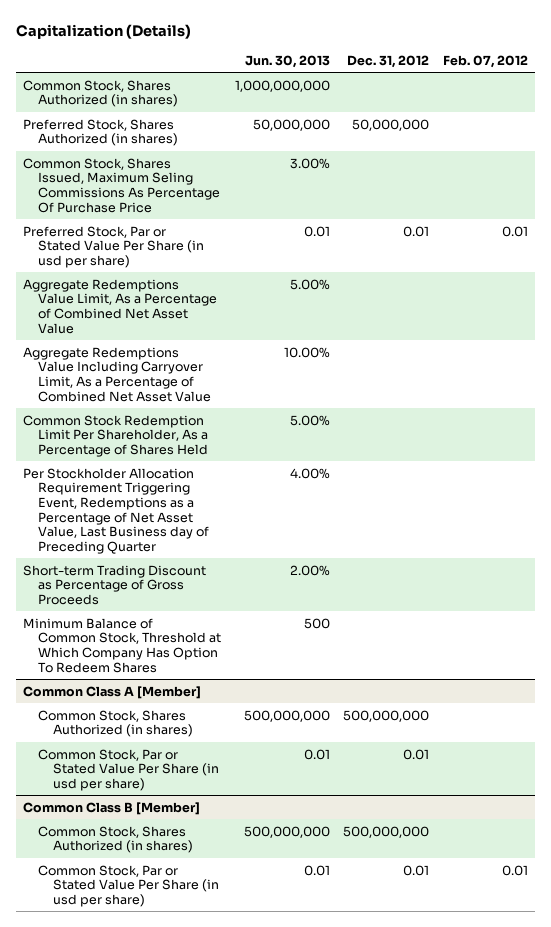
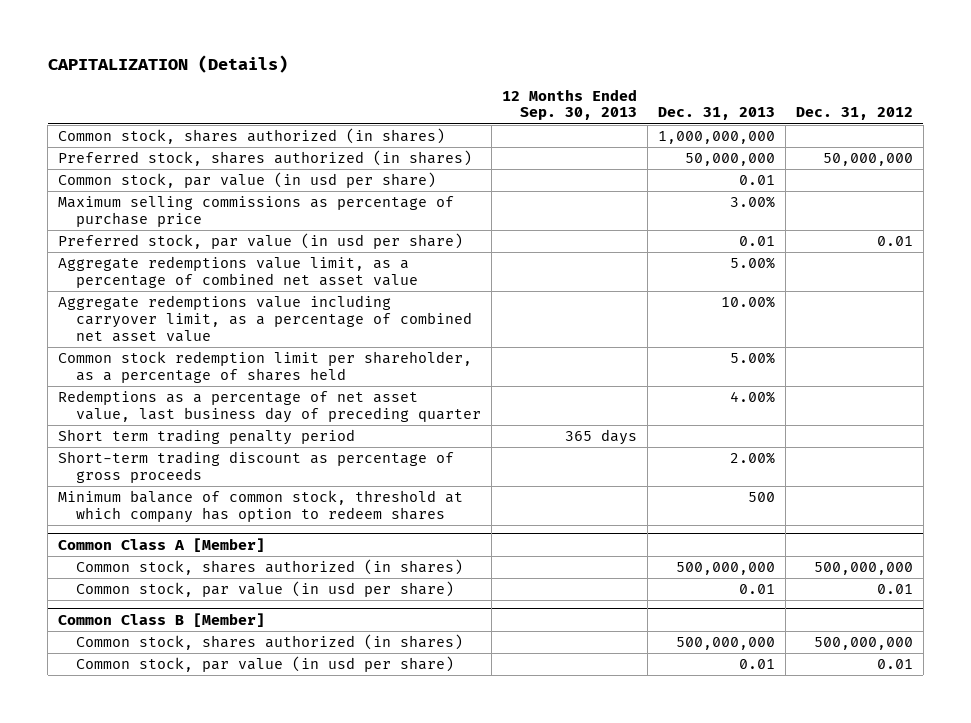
[15,23,191,39] Capitalization (Details) -> [47,55,288,74] CAPITALIZATION (Details)
[244,54,330,68] Jun. 30, 2013 -> none
[443,54,529,68] Feb. 07, 2012 -> none
none -> [501,88,637,121] 12 Months Ended Sep. 30, 2013
none -> [657,107,775,121] Dec. 31, 2013
[22,79,178,108] Common Stock, Shares Authorized (in shares) -> [58,128,446,145] Common stock, shares authorized (in shares)
[22,118,178,147] Preferred Stock, Shares Authorized (in shares) -> [58,150,473,167] Preferred stock, shares authorized (in shares)
none -> [58,172,437,189] Common stock, par value (in usd per share)
[22,157,220,213] Common Stock, Shares Issued, Maximum Seling Commissions As Percentage Of Purchase Price -> [58,196,455,227] Maximum selling commissions as percentage of purchase price
[22,225,204,268] Preferred Stock, Par or Stated Value Per Share (in usd per share) -> [58,233,464,250] Preferred stock, par value (in usd per share)
[22,278,217,334] Aggregate Redemptions Value Limit, As a Percentage of Combined Net Asset Value -> [58,256,418,288] Aggregate redemptions value limit, as a percentage of combined net asset value
[22,346,211,402] Aggregate Redemptions Value Including Carryover Limit, As a Percentage of Combined Net Asset Value -> [58,295,472,342] Aggregate redemptions value including carryover limit, as a percentage of combined net asset value
[22,414,208,457] Common Stock Redemption Limit Per Shareholder, As a Percentage of Shares Held -> [58,351,473,383] Common stock redemption limit per shareholder, as a percentage of shares held
[22,467,209,554] Per Stockholder Allocation Requirement Triggering Event, Redemptions as a Percentage of Net Asset Value, Last Business day of Preceding Quarter -> [58,390,481,423] Redemptions as a percentage of net asset value, last business day of preceding quarter
none -> [58,429,356,446] Short term trading penalty period
[22,564,206,605] Short-term Trading Discount as Percentage of Gross Proceeds -> [58,451,455,483] Short-term trading discount as percentage of gross proceeds
[22,617,221,673] Minimum Balance of Common Stock, Threshold at Which Company Has Option To Redeem Shares -> [58,490,464,523] Minimum balance of common stock, threshold at which company has option to redeem shares
[37,709,193,738] Common Stock, Shares Authorized (in shares) -> [75,559,463,576] Common stock, shares authorized (in shares)
[37,748,219,791] Common Stock, Par or Stated Value Per Share (in usd per share) -> [75,581,454,598] Common stock, par value (in usd per share)
[37,825,193,854] Common Stock, Shares Authorized (in shares) -> [75,634,463,651] Common stock, shares authorized (in shares)
[37,864,219,907] Common Stock, Par or Stated Value Per Share (in usd per share) -> [75,656,454,673] Common stock, par value (in usd per share)

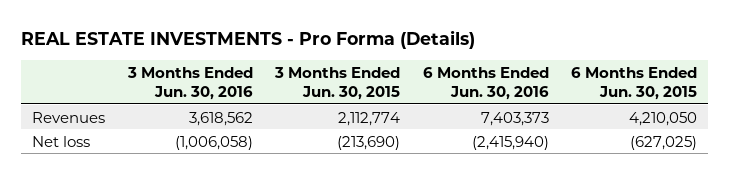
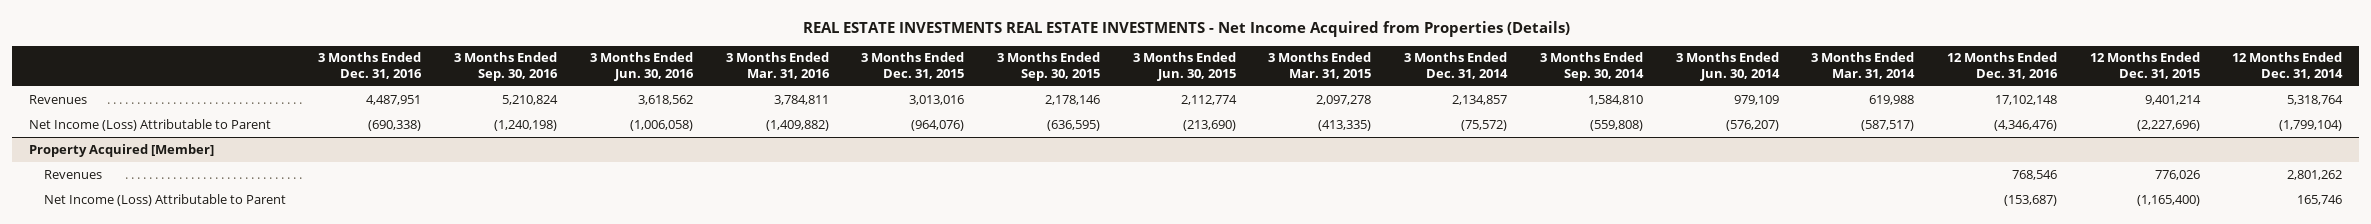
[21,29,476,49] REAL ESTATE INVESTMENTS - Pro Forma (Details) -> [802,20,1570,37] REAL ESTATE INVESTMENTS REAL ESTATE INVESTMENTS - Net Income Acquired from Properties (Details)
[422,66,549,101] 6 Months Ended Jun. 30, 2016 -> none
[570,66,697,101] 6 Months Ended Jun. 30, 2015 -> none
none -> [318,52,423,80] 3 Months Ended Dec. 31, 2016
none -> [454,52,559,82] 3 Months Ended Sep. 30, 2016
none -> [725,52,830,80] 3 Months Ended Mar. 31, 2016
none -> [861,52,965,80] 3 Months Ended Dec. 31, 2015
none -> [996,52,1100,82] 3 Months Ended Sep. 30, 2015
none -> [1268,52,1372,80] 3 Months Ended Mar. 31, 2015
none -> [1404,52,1509,80] 3 Months Ended Dec. 31, 2014
none -> [1539,52,1644,82] 3 Months Ended Sep. 30, 2014
none -> [1675,52,1780,82] 3 Months Ended Jun. 30, 2014
none -> [1811,52,1916,80] 3 Months Ended Mar. 31, 2014
none -> [1946,52,2058,80] 12 Months Ended Dec. 31, 2016
none -> [2089,52,2200,80] 12 Months Ended Dec. 31, 2015
none -> [2232,52,2344,80] 12 Months Ended Dec. 31, 2014
[32,135,91,147] Net loss -> [28,118,271,131] Net Income (Loss) Attributable to Parent
none -> [28,143,214,157] Property Acquired [Member]
none -> [43,169,102,179] Revenues
none -> [43,193,286,206] Net Income (Loss) Attributable to Parent

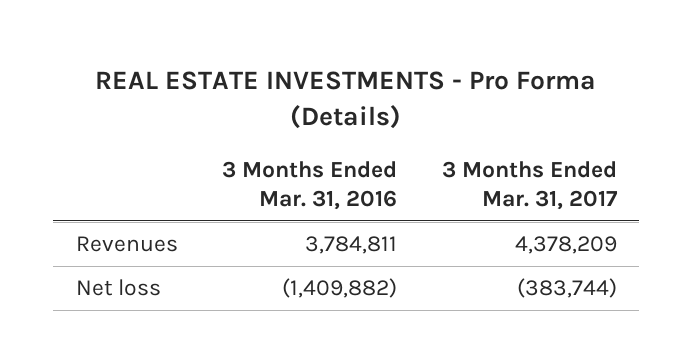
[802,20,1570,37] REAL ESTATE INVESTMENTS REAL ESTATE INVESTMENTS - Net Income Acquired from Properties (Details) -> [95,70,597,129] REAL ESTATE INVESTMENTS - Pro Forma (Details)
[318,52,423,80] 3 Months Ended Dec. 31, 2016 -> none
[454,52,559,82] 3 Months Ended Sep. 30, 2016 -> none
[589,52,694,82] 3 Months Ended Jun. 30, 2016 -> none
[861,52,965,80] 3 Months Ended Dec. 31, 2015 -> none
[996,52,1100,82] 3 Months Ended Sep. 30, 2015 -> none
[1132,52,1236,82] 3 Months Ended Jun. 30, 2015 -> none
[1268,52,1372,80] 3 Months Ended Mar. 31, 2015 -> none
[1404,52,1509,80] 3 Months Ended Dec. 31, 2014 -> none
[1539,52,1644,82] 3 Months Ended Sep. 30, 2014 -> none
[1675,52,1780,82] 3 Months Ended Jun. 30, 2014 -> none
[1811,52,1916,80] 3 Months Ended Mar. 31, 2014 -> none
[1946,52,2058,80] 12 Months Ended Dec. 31, 2016 -> none
[2089,52,2200,80] 12 Months Ended Dec. 31, 2015 -> none
[2232,52,2344,80] 12 Months Ended Dec. 31, 2014 -> none
none -> [442,161,619,210] 3 Months Ended Mar. 31, 2017
[28,143,214,157] Property Acquired [Member] -> none
[43,169,102,179] Revenues -> none
[43,193,286,206] Net Income (Loss) Attributable to Parent -> none
[28,118,271,131] Net Income (Loss) Attributable to Parent -> [75,279,161,297] Net loss

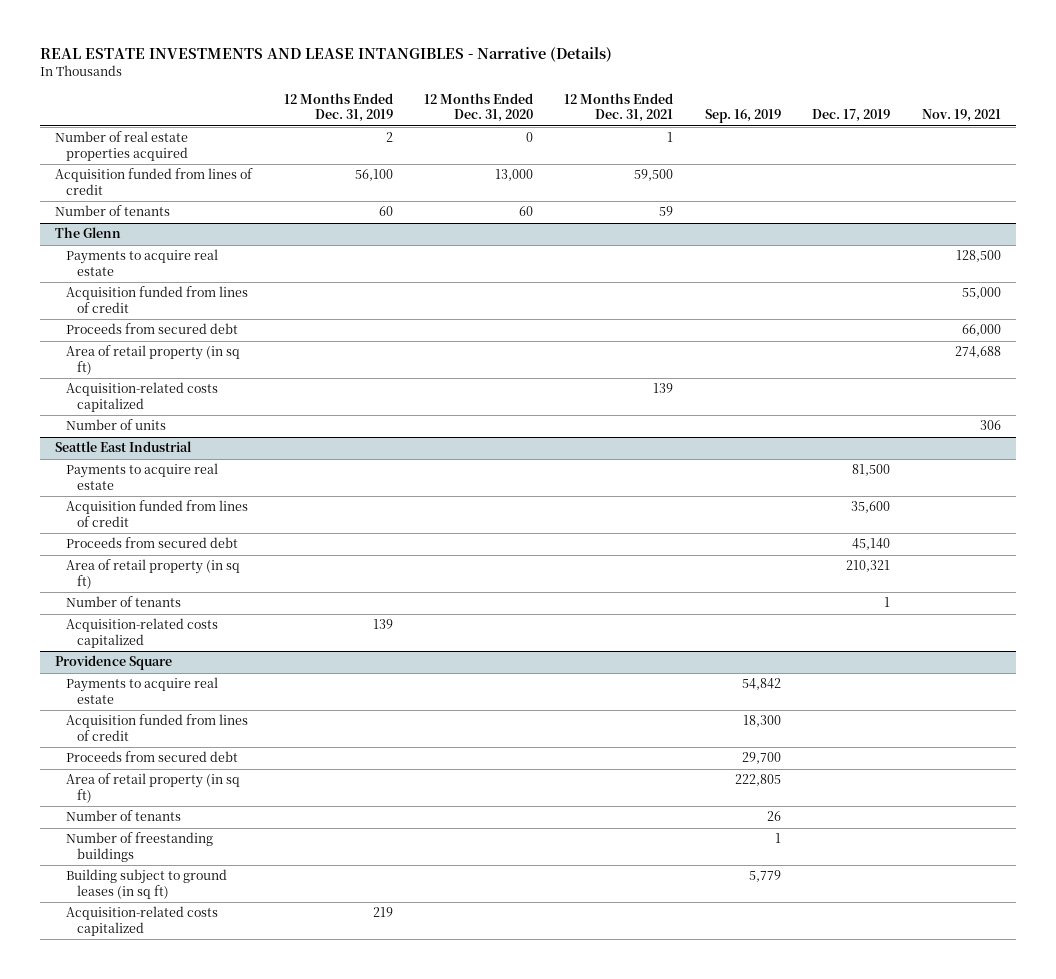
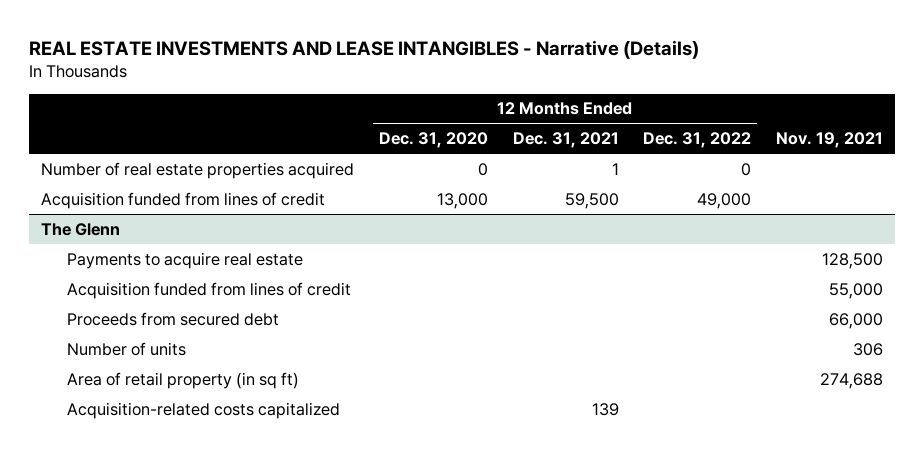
[283,93,393,123] 12 Months Ended Dec. 31, 2019 -> none
[704,109,781,124] Sep. 16, 2019 -> none
[812,109,891,123] Dec. 17, 2019 -> none
none -> [643,132,752,149] Dec. 31, 2022
[55,205,171,217] Number of tenants -> none
[66,419,167,431] Number of units -> [67,341,187,356] Number of units
[55,441,193,453] Seattle East Industrial -> none
[66,463,219,490] Payments to acquire real estate -> none
[66,500,249,527] Acquisition funded from lines of credit -> none
[66,537,239,549] Proceeds from secured debt -> none
[66,559,241,589] Area of retail property (in sq ft) -> none
[66,596,182,608] Number of tenants -> none
[66,618,219,648] Acquisition-related costs capitalized -> none
[55,655,173,671] Providence Square -> none
[66,677,219,704] Payments to acquire real estate -> none
[66,714,249,741] Acquisition funded from lines of credit -> none
[66,751,239,763] Proceeds from secured debt -> none
[66,773,241,803] Area of retail property (in sq ft) -> none
[66,810,182,822] Number of tenants -> none
[66,832,214,862] Number of freestanding buildings -> none
[66,869,228,899] Building subject to ground leases (in sq ft) -> none
[66,906,219,936] Acquisition-related costs capitalized -> none

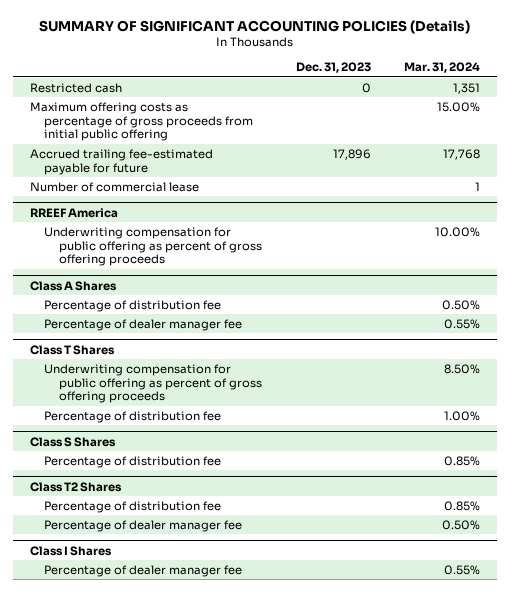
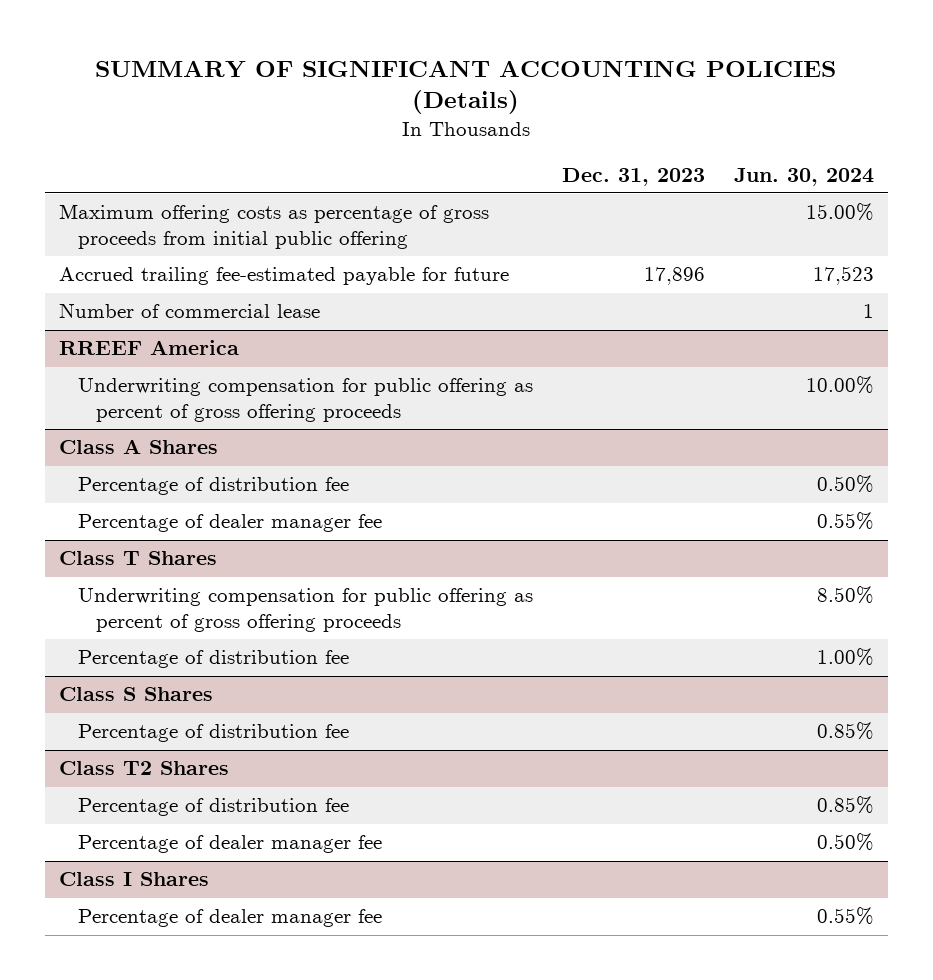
[404,62,481,74] Mar. 31, 2024 -> none
none -> [733,167,874,186] Jun. 30, 2024
[29,82,122,93] Restricted cash -> none

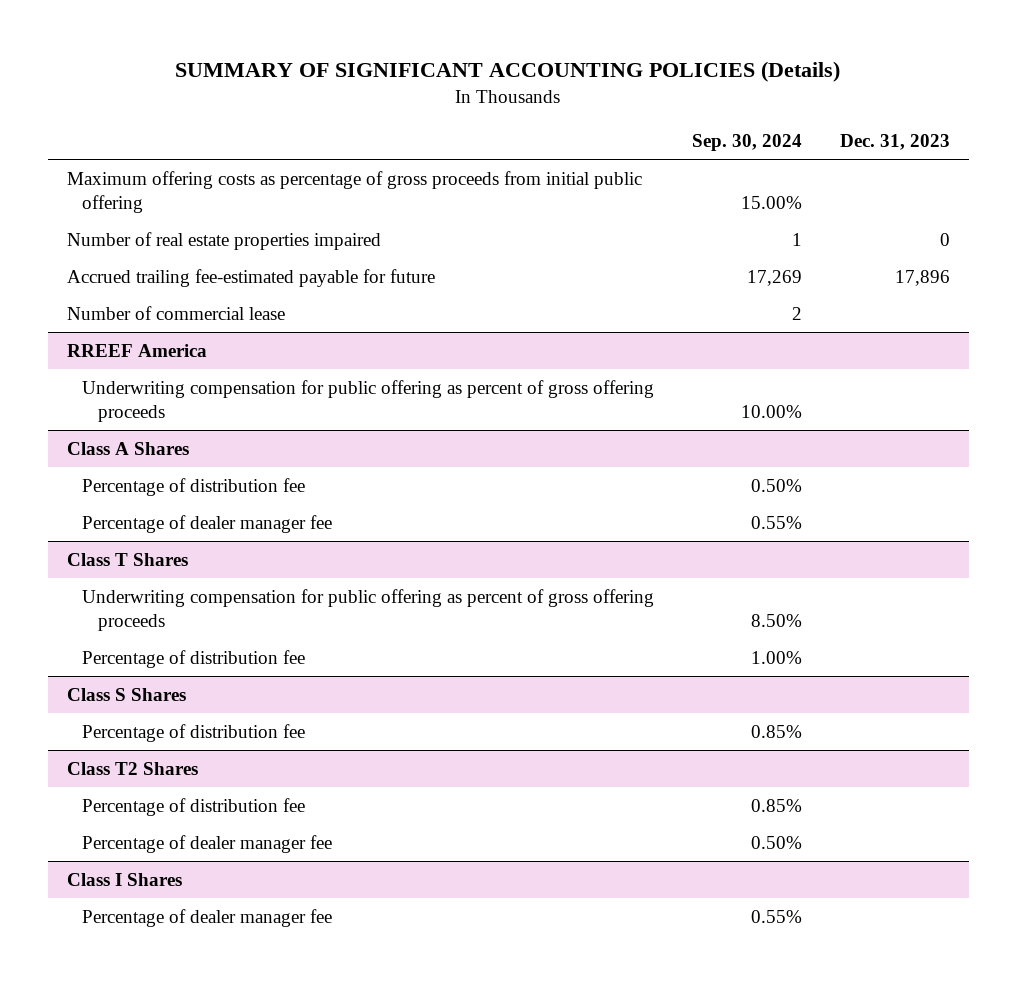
[733,167,874,186] Jun. 30, 2024 -> none
none -> [692,134,803,152] Sep. 30, 2024
none -> [66,231,381,250] Number of real estate properties impaired

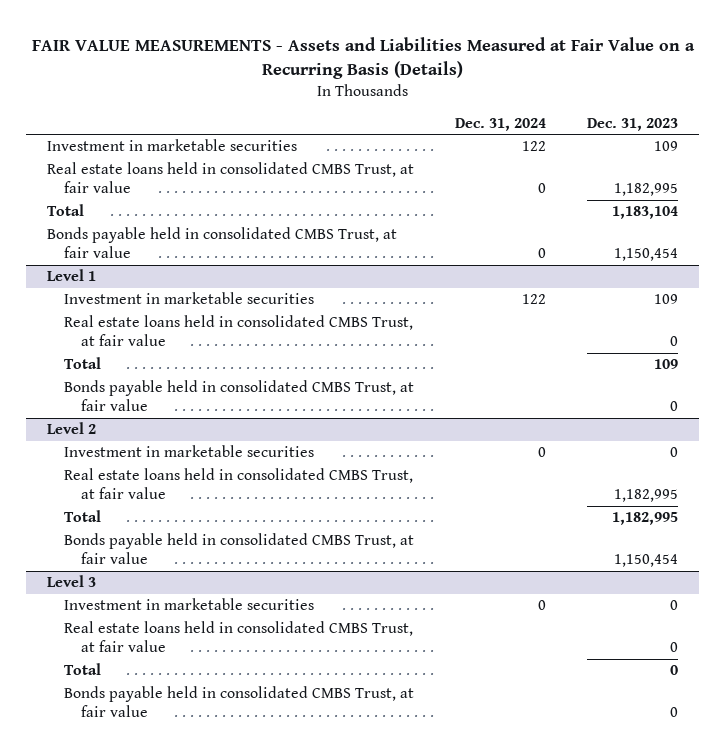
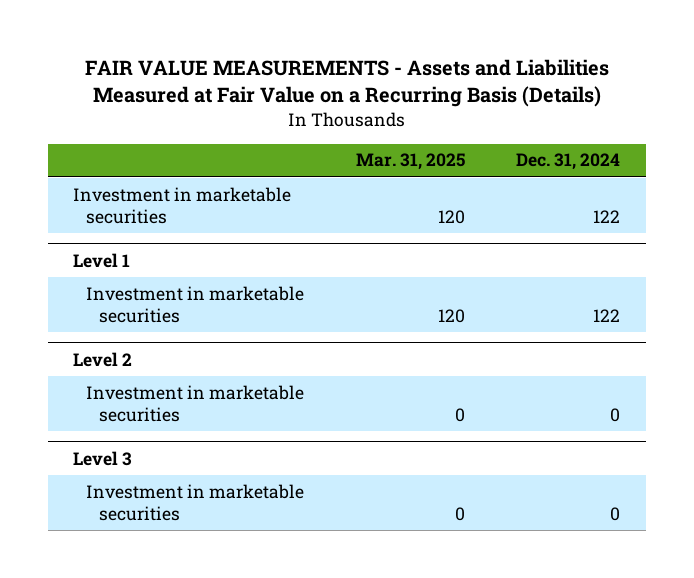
[587,117,679,131] Dec. 31, 2023 -> none
none -> [355,153,465,171] Mar. 31, 2025
[46,162,414,194] Real estate loans held in consolidated CMBS Trust, at fair value -> none
[46,204,84,217] Total -> none
[46,227,397,259] Bonds payable held in consolidated CMBS Trust, at fair value -> none
[63,315,413,347] Real estate loans held in consolidated CMBS Trust, at fair value -> none
[63,357,101,370] Total -> none
[63,380,414,412] Bonds payable held in consolidated CMBS Trust, at fair value -> none
[63,468,413,500] Real estate loans held in consolidated CMBS Trust, at fair value -> none
[63,510,101,523] Total -> none
[63,533,414,565] Bonds payable held in consolidated CMBS Trust, at fair value -> none
[63,621,413,653] Real estate loans held in consolidated CMBS Trust, at fair value -> none
[63,663,101,676] Total -> none
[63,686,414,718] Bonds payable held in consolidated CMBS Trust, at fair value -> none

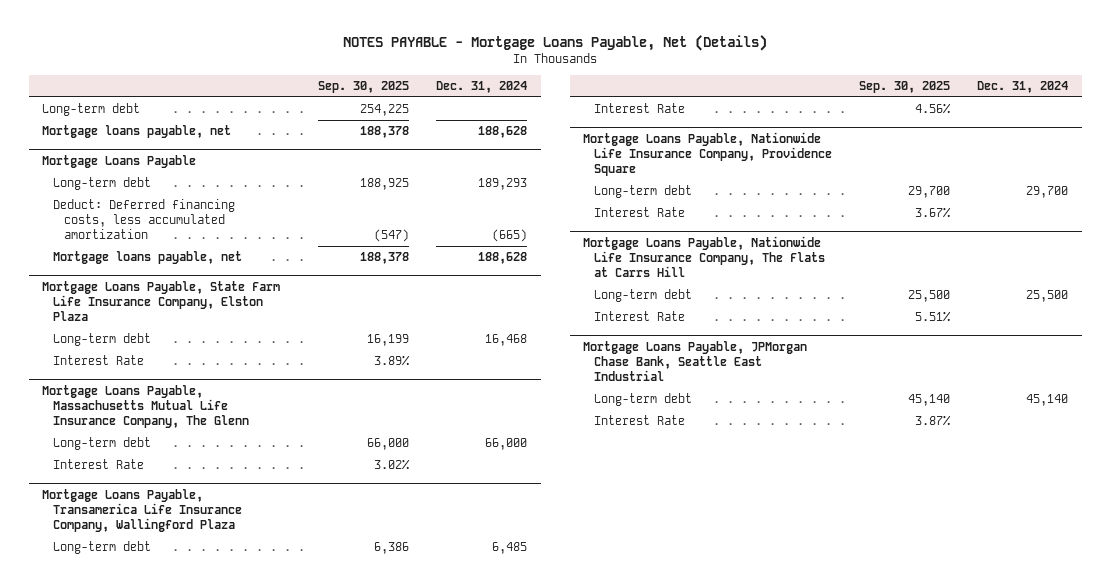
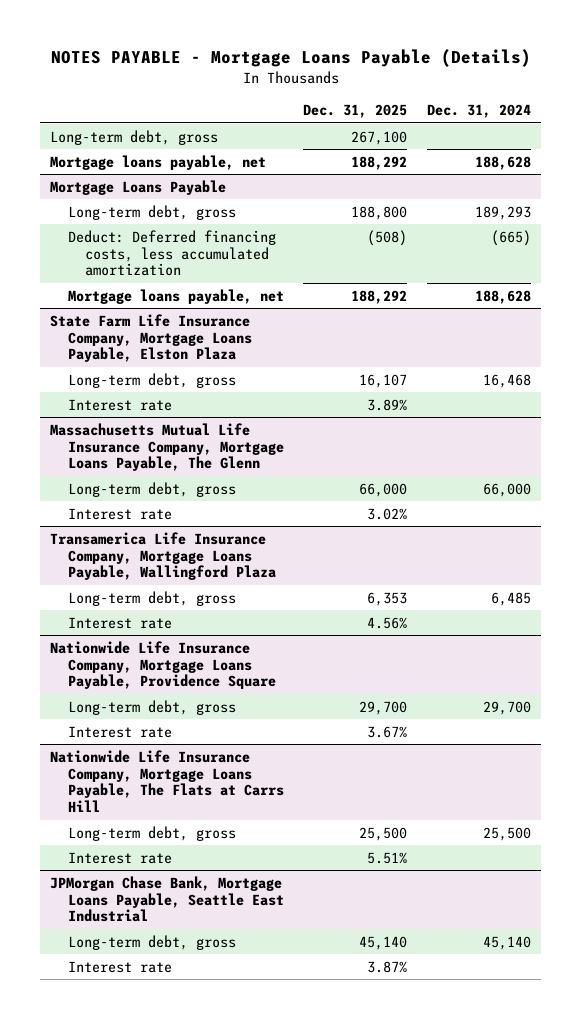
[343,35,768,52] NOTES PAYABLE - Mortgage Loans Payable, Net (Details) -> [50,49,531,68] NOTES PAYABLE - Mortgage Loans Payable (Details)
[318,80,410,93] Sep. 30, 2025 -> none
none -> [303,104,408,119] Dec. 31, 2025
[42,103,141,117] Long-term debt -> [50,129,219,145] Long-term debt, gross
[53,177,152,191] Long-term debt -> [67,204,236,220] Long-term debt, gross
[42,280,281,321] Mortgage Loans Payable, State Farm Life Insurance Company, Elston Plaza -> [50,313,252,363] State Farm Life Insurance Company, Mortgage Loans Payable, Elston Plaza
[53,333,152,347] Long-term debt -> [67,372,236,388] Long-term debt, gross
[53,355,145,366] Interest Rate -> [67,398,172,411] Interest rate
[42,384,250,428] Mortgage Loans Payable, Massachusetts Mutual Life Insurance Company, The Glenn -> [50,422,284,472] Massachusetts Mutual Life Insurance Company, Mortgage Loans Payable, The Glenn
[53,437,152,451] Long-term debt -> [67,481,236,497] Long-term debt, gross
[53,459,145,470] Interest Rate -> [67,507,172,520] Interest rate
[42,488,243,532] Mortgage Loans Payable, Transamerica Life Insurance Company, Wallingford Plaza -> [50,531,276,581] Transamerica Life Insurance Company, Mortgage Loans Payable, Wallingford Plaza
[53,541,152,555] Long-term debt -> [67,590,236,606] Long-term debt, gross
[594,103,686,114] Interest Rate -> [67,616,172,629] Interest rate
[583,131,833,176] Mortgage Loans Payable, Nationwide Life Insurance Company, Providence Square -> [50,640,276,690] Nationwide Life Insurance Company, Mortgage Loans Payable, Providence Square
[594,185,693,199] Long-term debt -> [67,699,236,715] Long-term debt, gross
[594,207,686,218] Interest Rate -> [67,725,172,738] Interest rate
[583,235,826,277] Mortgage Loans Payable, Nationwide Life Insurance Company, The Flats at Carrs Hill -> [50,749,284,813] Nationwide Life Insurance Company, Mortgage Loans Payable, The Flats at Carrs Hill
[594,289,693,303] Long-term debt -> [67,825,236,841] Long-term debt, gross
[594,311,686,322] Interest Rate -> [67,851,172,864] Interest rate
[583,340,808,381] Mortgage Loans Payable, JPMorgan Chase Bank, Seattle East Industrial -> [50,875,284,923] JPMorgan Chase Bank, Mortgage Loans Payable, Seattle East Industrial
[594,393,693,407] Long-term debt -> [67,934,236,950] Long-term debt, gross
[594,415,686,426] Interest Rate -> [67,960,172,973] Interest rate

